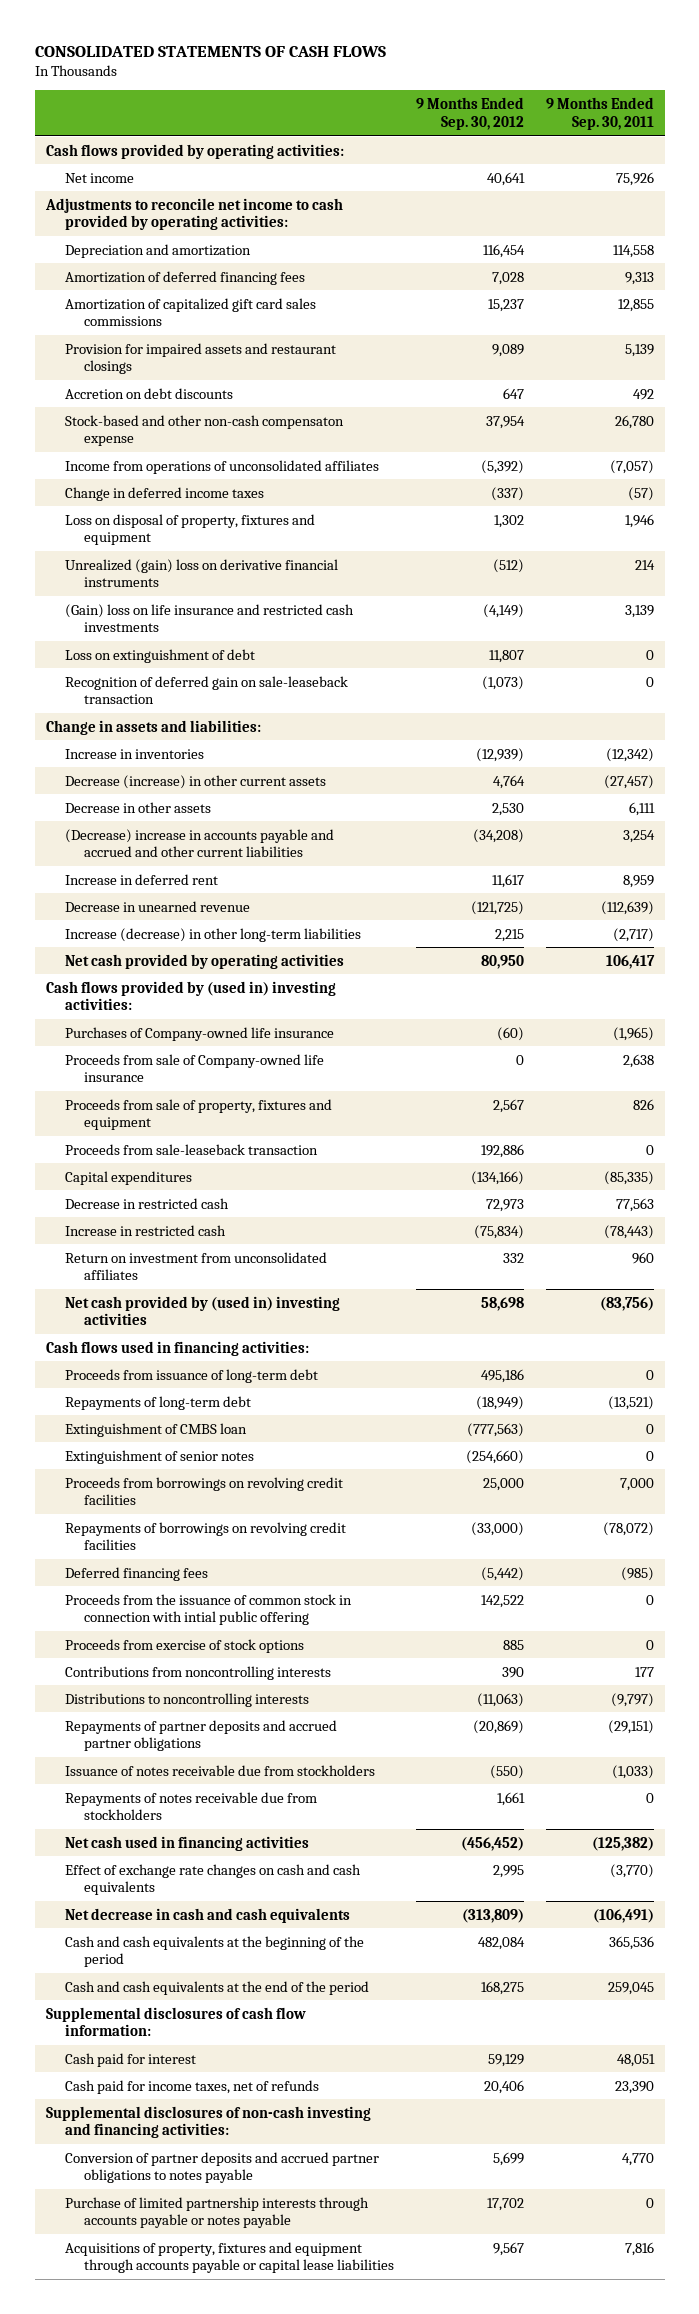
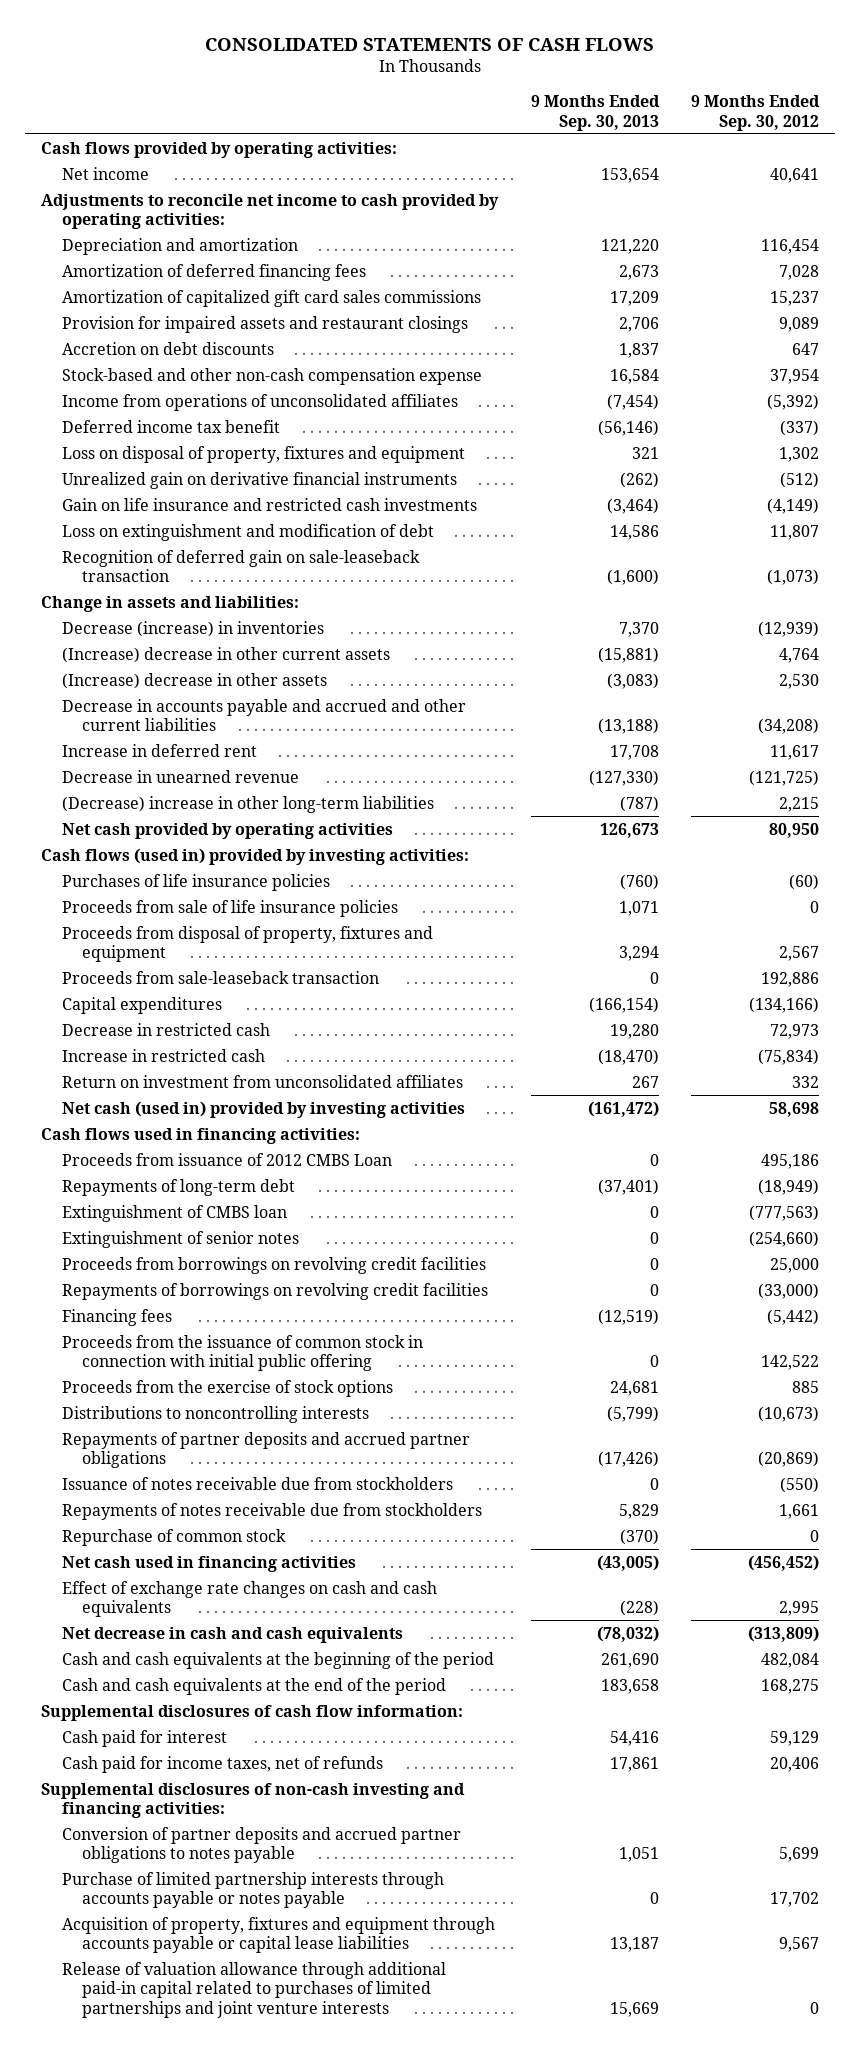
[545,97,654,130] 9 Months Ended Sep. 30, 2011 -> none
none -> [530,95,660,131] 9 Months Ended Sep. 30, 2013
[64,414,344,447] Stock-based and other non-cash compensaton expense -> [61,367,482,385] Stock-based and other non-cash compensation expense
[64,486,264,501] Change in deferred income taxes -> [61,419,280,433] Deferred income tax benefit
[64,558,338,588] Unrealized (gain) loss on derivative financial instruments -> [61,471,457,489] Unrealized gain on derivative financial instruments
[64,603,354,633] (Gain) loss on life insurance and restricted cash investments -> [61,497,477,511] Gain on life insurance and restricted cash investments
[64,648,255,663] Loss on extinguishment of debt -> [61,523,434,541] Loss on extinguishment and modification of debt
[64,748,204,759] Increase in inventories -> [61,620,324,637] Decrease (increase) in inventories
[64,774,326,789] Decrease (increase) in other current assets -> [61,646,390,663] (Increase) decrease in other current assets
[64,801,211,813] Decrease in other assets -> [61,672,327,689] (Increase) decrease in other assets
[64,828,334,858] (Decrease) increase in accounts payable and accrued and other current liabilities -> [61,698,466,732] Decrease in accounts payable and accrued and other current liabilities
[64,927,361,942] Increase (decrease) in other long-term liabilities -> [61,795,434,813] (Decrease) increase in other long-term liabilities
[45,980,336,1011] Cash flows provided by (used in) investing activities: -> [41,847,470,865] Cash flows (used in) provided by investing activities:
[64,1026,334,1041] Purchases of Company-owned life insurance -> [61,873,330,891] Purchases of life insurance policies
[64,1053,324,1083] Proceeds from sale of Company-owned life insurance -> [61,899,398,917] Proceeds from sale of life insurance policies
[64,1098,332,1131] Proceeds from sale of property, fixtures and equipment -> [61,925,433,963] Proceeds from disposal of property, fixtures and equipment
[64,1295,340,1326] Net cash provided by (used in) investing activities -> [61,1100,465,1118] Net cash (used in) provided by investing activities
[64,1368,318,1383] Proceeds from issuance of long-term debt -> [61,1152,392,1166] Proceeds from issuance of 2012 CMBS Loan
[64,1665,331,1680] Contributions from noncontrolling interests -> none
[64,1566,208,1581] Deferred financing fees -> [61,1308,172,1326] Financing fees
[64,1593,352,1626] Proceeds from the issuance of common stock in connection with intial public offering -> [61,1334,423,1372] Proceeds from the issuance of common stock in connection with initial public offering
[64,1638,304,1653] Proceeds from exercise of stock options -> [61,1379,393,1397] Proceeds from the exercise of stock options
[477,1692,525,1707] (11,063) -> [757,1405,819,1422] (10,673)
none -> [61,1528,286,1546] Repurchase of common stock
[64,2241,395,2274] Acquisitions of property, fixtures and equipment through accounts payable or capital lease liabilities -> [61,1916,495,1954] Acquisition of property, fixtures and equipment through accounts payable or capital lease liabilities
none -> [61,1961,446,2018] Release of valuation allowance through additional paid-in capital related to purchases of limited partnerships and joint venture interests

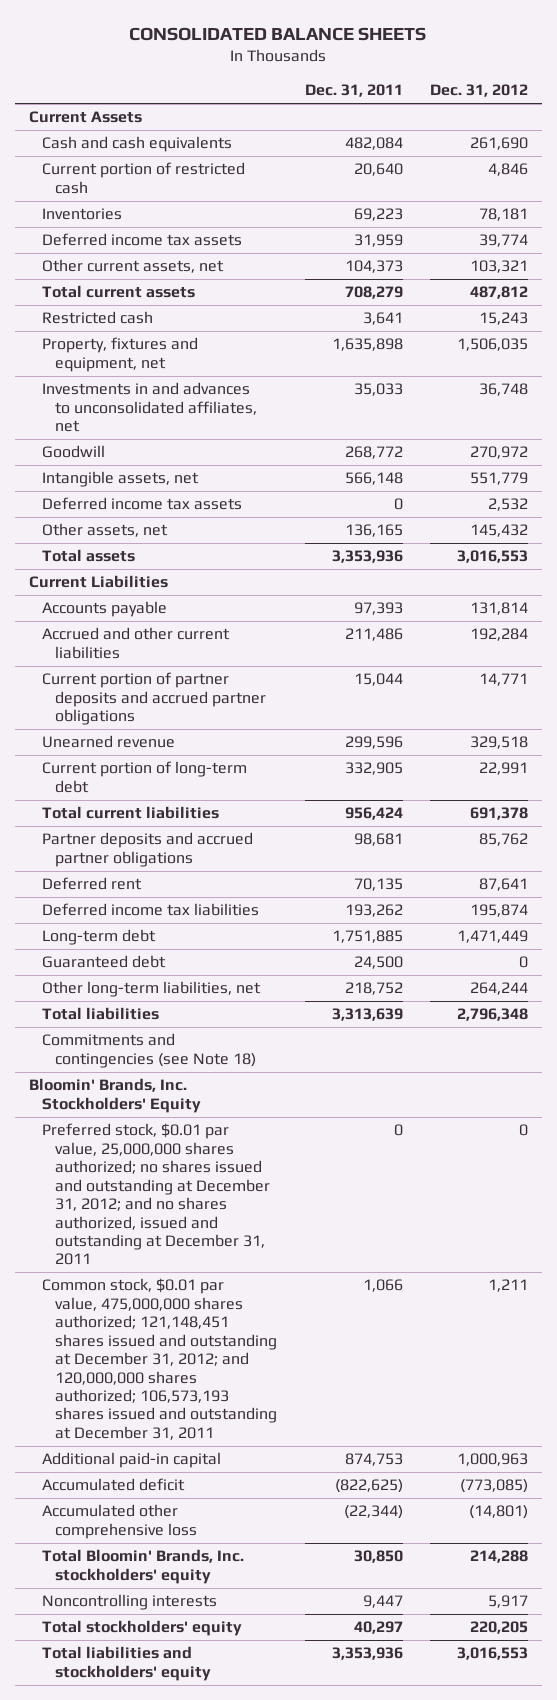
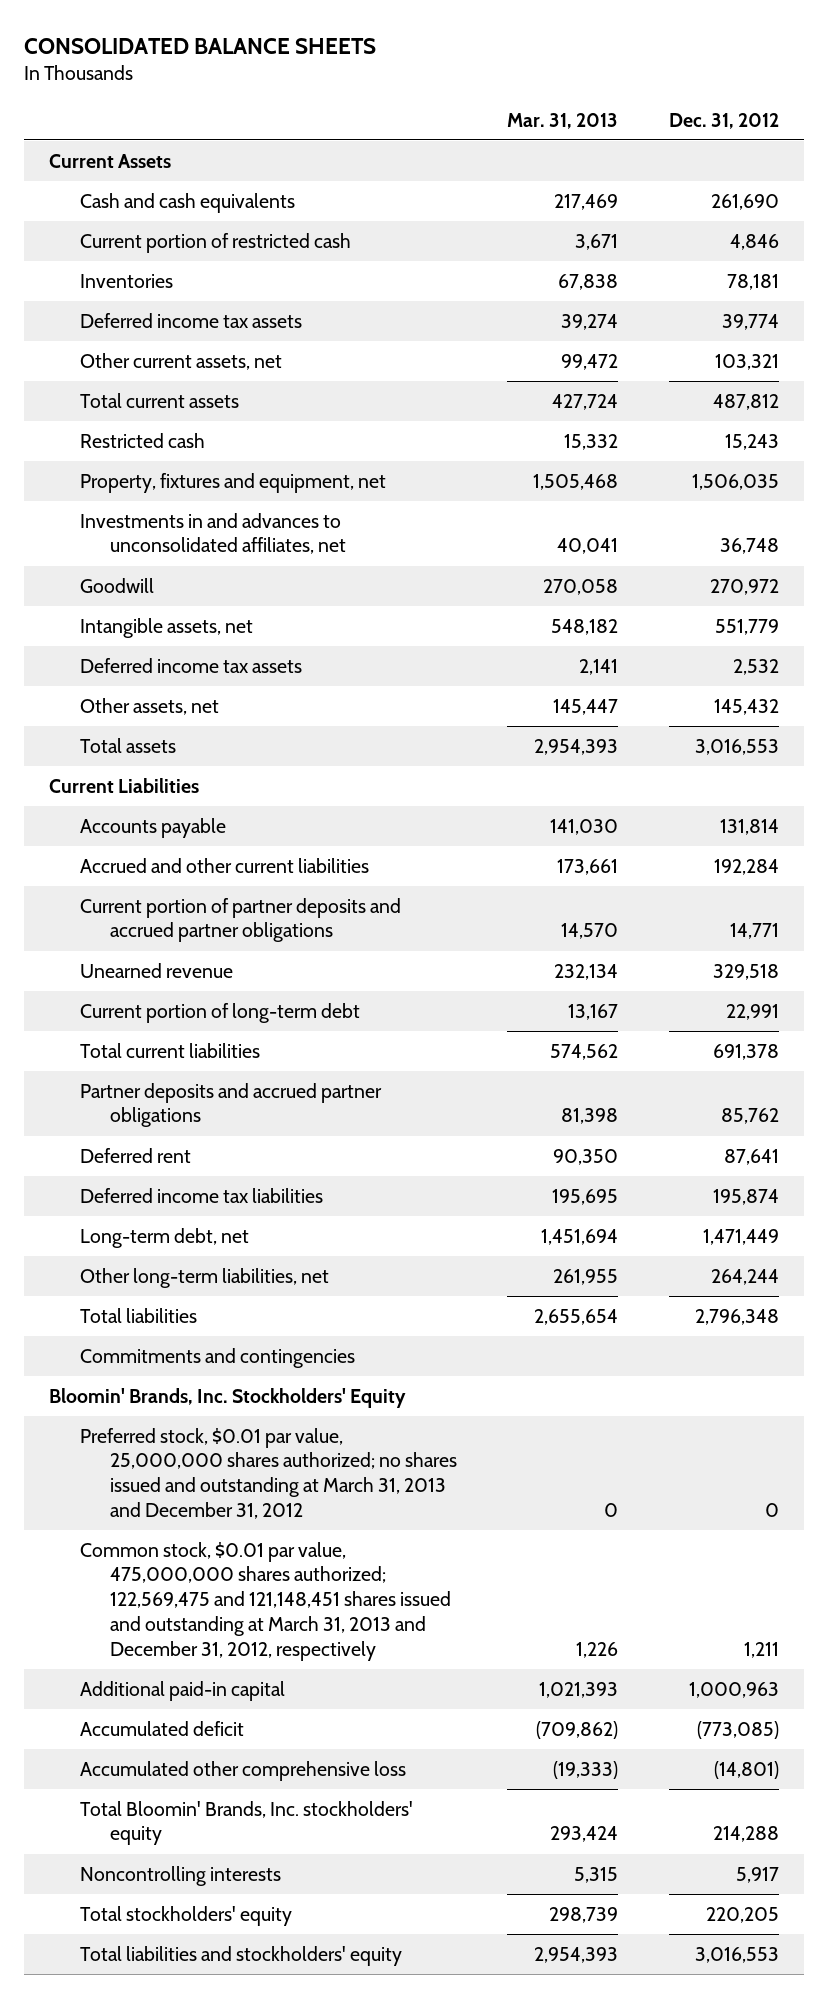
[304,84,403,98] Dec. 31, 2011 -> none
none -> [507,112,619,129] Mar. 31, 2013
[41,955,166,969] Guaranteed debt -> none
[41,929,156,946] Long-term debt -> [79,1227,249,1248] Long-term debt, net
[41,1033,257,1068] Commitments and contingencies (see Note 18) -> [79,1347,355,1368] Commitments and contingencies
[41,1123,271,1266] Preferred stock, $0.01 par value, 25,000,000 shares authorized; no shares issued and outstanding at December 31, 2012; and no shares authorized, issued and outstanding at December 31, 2011 -> [79,1427,457,1519] Preferred stock, $0.01 par value, 25,000,000 shares authorized; no shares issued and outstanding at March 31, 2013 and December 31, 2012
[41,1278,278,1440] Common stock, $0.01 par value, 475,000,000 shares authorized; 121,148,451 shares issued and outstanding at December 31, 2012; and 120,000,000 shares authorized; 106,573,193 shares issued and outstanding at December 31, 2011 -> [79,1541,451,1661] Common stock, $0.01 par value, 475,000,000 shares authorized; 122,569,475 and 121,148,451 shares issued and outstanding at March 31, 2013 and December 31, 2012, respectively

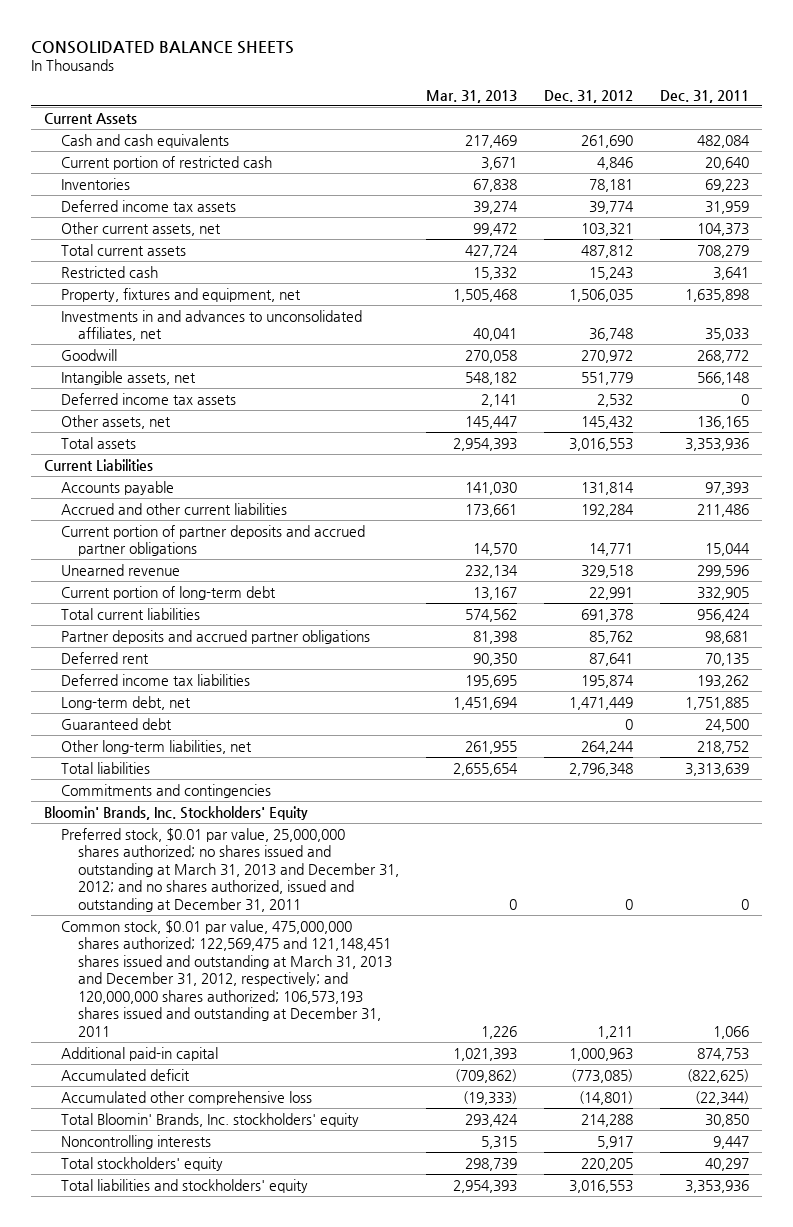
none -> [659,89,749,103] Dec. 31, 2011
none -> [61,717,173,730] Guaranteed debt
[79,1427,457,1519] Preferred stock, $0.01 par value, 25,000,000 shares authorized; no shares issued and outstanding at March 31, 2013 and December 31, 2012 -> [61,827,400,912] Preferred stock, $0.01 par value, 25,000,000 shares authorized; no shares issued and outstanding at March 31, 2013 and December 31, 2012; and no shares authorized, issued and outstanding at December 31, 2011
[79,1541,451,1661] Common stock, $0.01 par value, 475,000,000 shares authorized; 122,569,475 and 121,148,451 shares issued and outstanding at March 31, 2013 and December 31, 2012, respectively -> [61,919,393,1037] Common stock, $0.01 par value, 475,000,000 shares authorized; 122,569,475 and 121,148,451 shares issued and outstanding at March 31, 2013 and December 31, 2012, respectively; and 120,000,000 shares authorized; 106,573,193 shares issued and outstanding at December 31, 2011

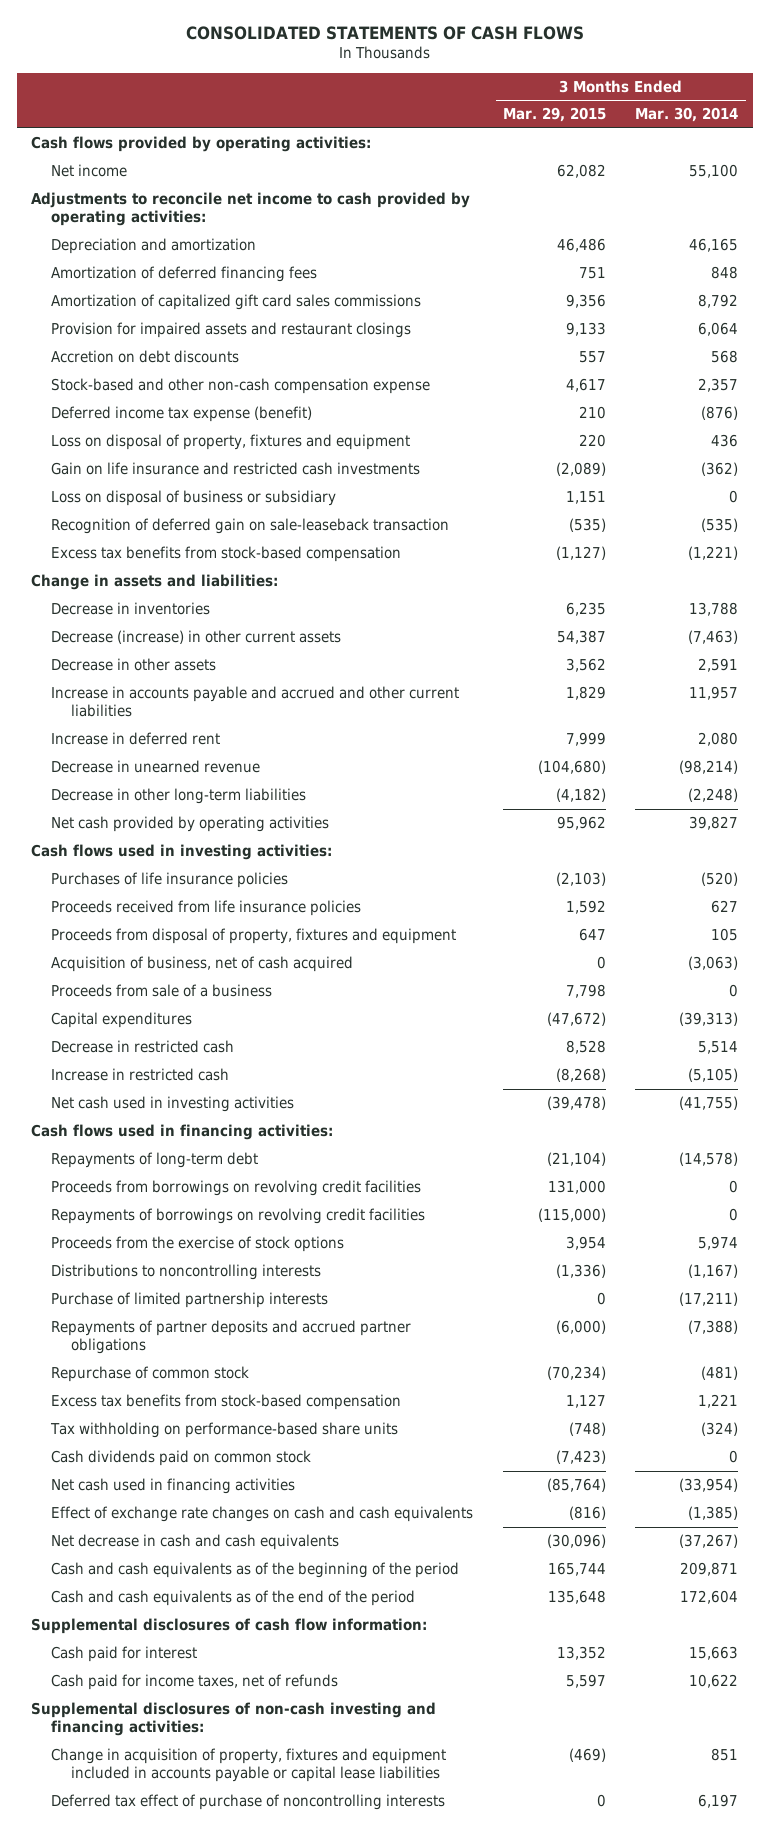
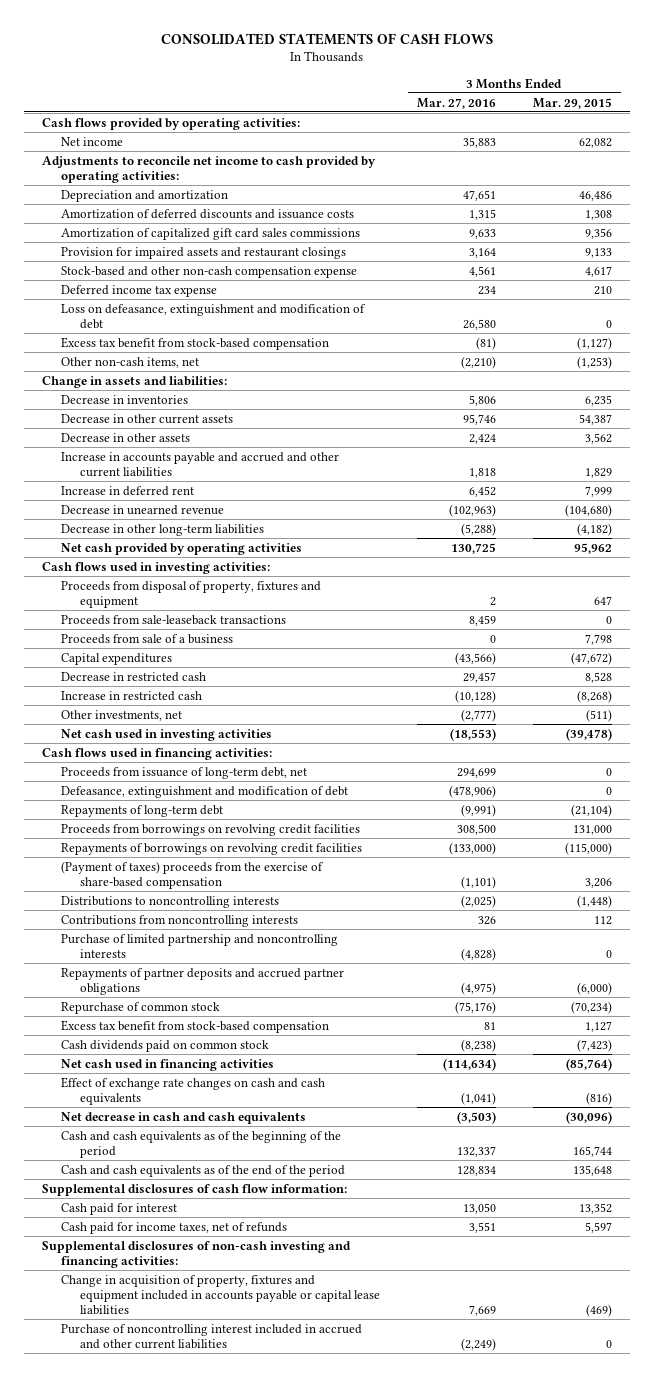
[635,107,739,123] Mar. 30, 2014 -> none
none -> [417,97,497,109] Mar. 27, 2016
[51,266,318,283] Amortization of deferred financing fees -> [61,208,355,219] Amortization of deferred discounts and issuance costs
[578,267,606,280] 751 -> [584,209,612,220] 1,308
[51,350,240,364] Accretion on debt discounts -> none
[51,434,411,451] Loss on disposal of property, fixtures and equipment -> none
[51,462,421,476] Gain on life insurance and restricted cash investments -> none
[51,490,337,507] Loss on disposal of business or subsidiary -> none
[51,518,450,535] Recognition of deferred gain on sale-leaseback transaction -> none
[51,406,313,423] Deferred income tax expense (benefit) -> [61,284,218,297] Deferred income tax expense
none -> [61,303,367,329] Loss on defeasance, extinguishment and modification of debt
[51,546,402,563] Excess tax benefits from stock-based compensation -> [61,336,330,350] Excess tax benefit from stock-based compensation
none -> [61,356,200,368] Other non-cash items, net
[51,630,342,645] Decrease (increase) in other current assets -> [61,413,234,424] Decrease in other current assets
[51,872,289,889] Purchases of life insurance policies -> none
[51,900,362,917] Proceeds received from life insurance policies -> none
[51,956,354,973] Acquisition of business, net of cash acquired -> none
none -> [61,614,287,625] Proceeds from sale-leaseback transactions
none -> [61,709,183,721] Other investments, net
none -> [61,766,308,779] Proceeds from issuance of long-term debt, net
none -> [61,785,349,798] Defeasance, extinguishment and modification of debt
[51,1236,345,1253] Proceeds from the exercise of stock options -> none
none -> [61,860,325,889] (Payment of taxes) proceeds from the exercise of share-based compensation
[555,1264,606,1279] (1,336) -> [576,894,612,908] (1,448)
none -> [61,914,299,927] Contributions from noncontrolling interests
[51,1292,329,1309] Purchase of limited partnership interests -> [61,933,339,958] Purchase of limited partnership and noncontrolling interests
[50,1422,399,1439] Tax withholding on performance-based share units -> none
[51,1394,402,1411] Excess tax benefits from stock-based compensation -> [61,1019,330,1033] Excess tax benefit from stock-based compensation
[51,1794,446,1811] Deferred tax effect of purchase of noncontrolling interests -> none
none -> [61,1323,363,1349] Purchase of noncontrolling interest included in accrued and other current liabilities

